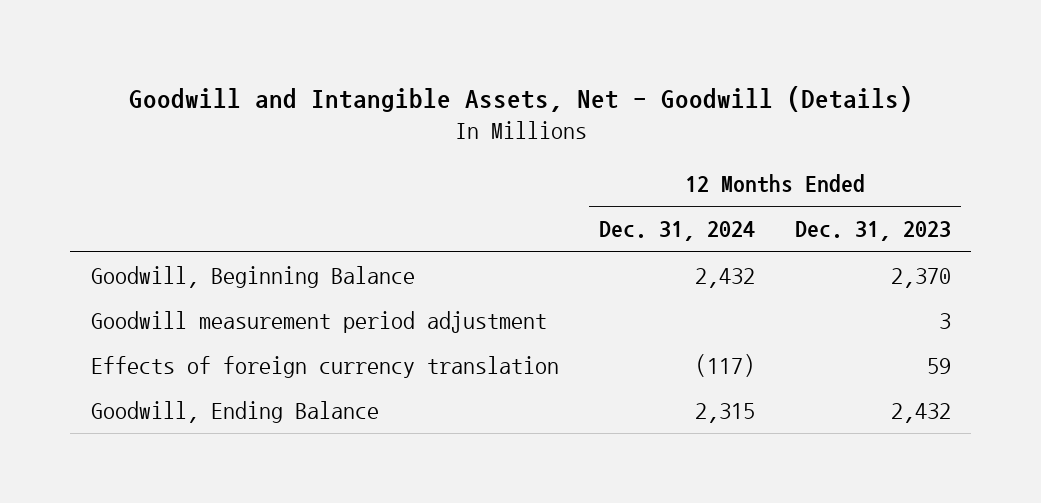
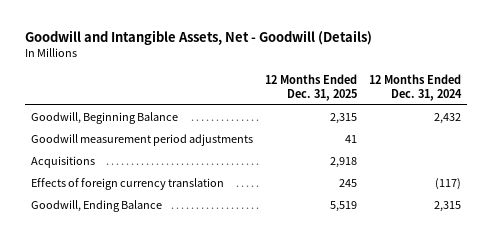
[794,221,951,242] Dec. 31, 2023 -> none
none -> [265,73,358,101] 12 Months Ended Dec. 31, 2025
[90,310,547,333] Goodwill measurement period adjustment -> [31,134,254,147] Goodwill measurement period adjustments
none -> [31,156,96,169] Acquisitions

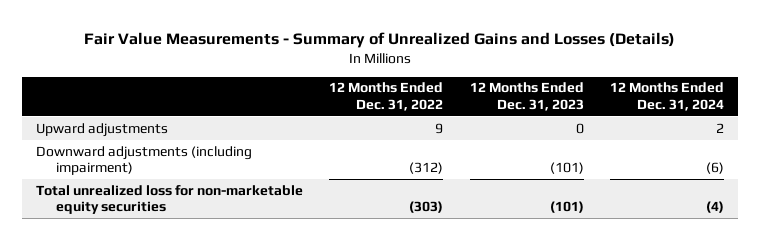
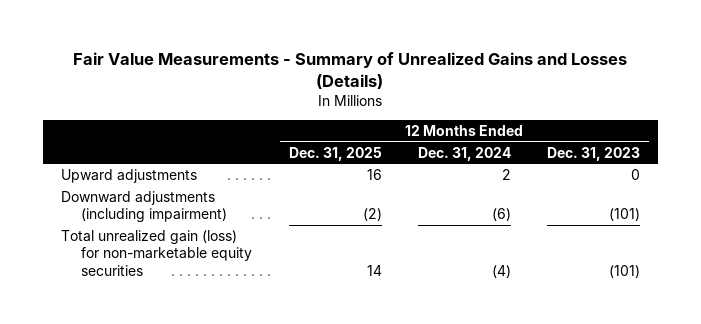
[329,82,444,112] 12 Months Ended Dec. 31, 2022 -> none
none -> [288,146,382,161] Dec. 31, 2025
[35,184,303,215] Total unrealized loss for non-marketable equity securities -> [60,229,253,276] Total unrealized gain (loss) for non-marketable equity securities

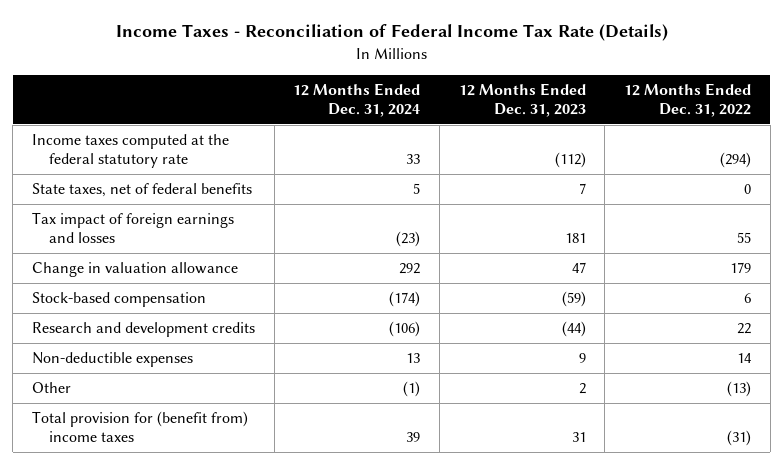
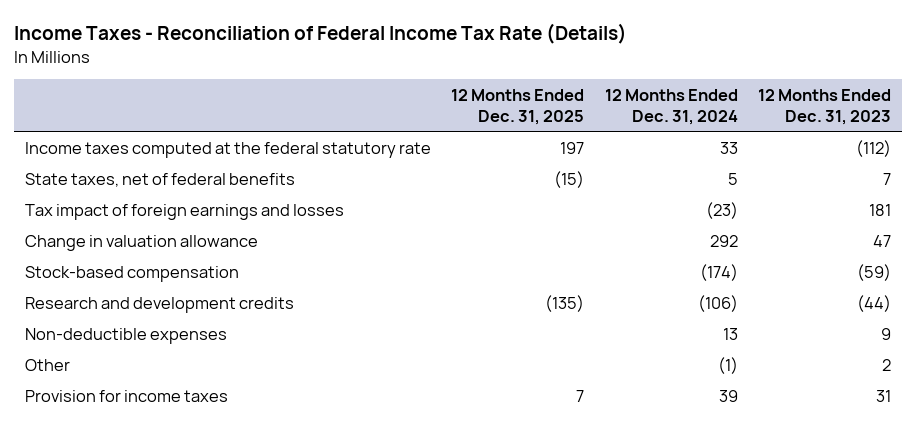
[624,82,752,117] 12 Months Ended Dec. 31, 2022 -> none
none -> [451,88,585,125] 12 Months Ended Dec. 31, 2025
[32,411,249,443] Total provision for (benefit from) income taxes -> [24,389,228,402] Provision for income taxes

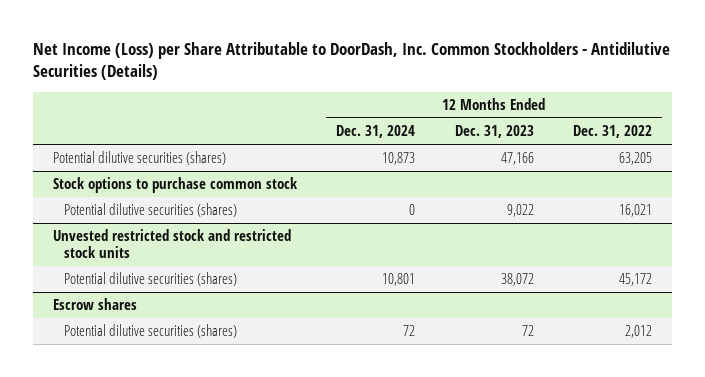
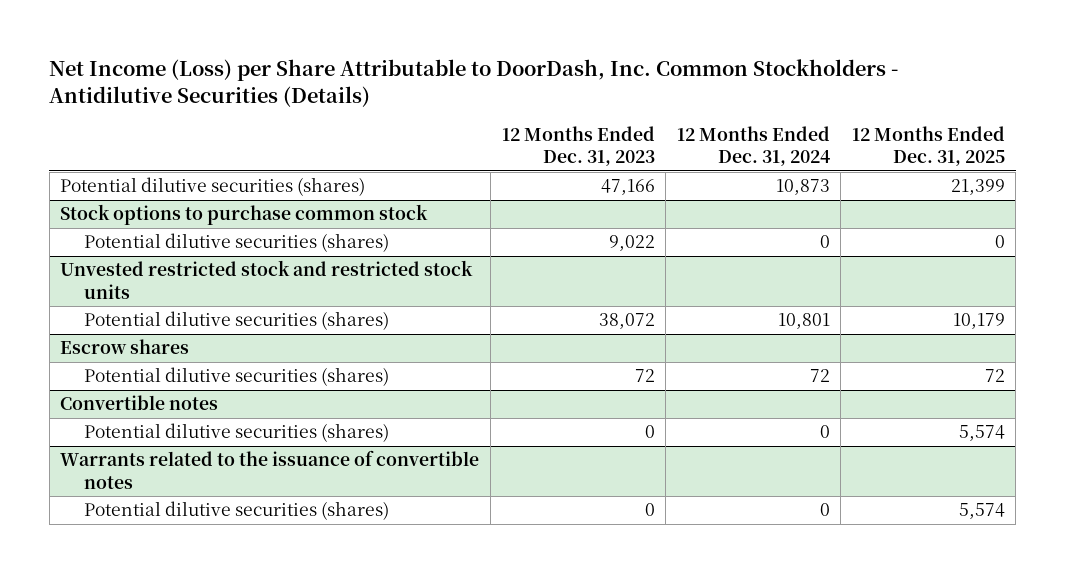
[573,125,653,139] Dec. 31, 2022 -> none
none -> [851,125,1005,167] 12 Months Ended Dec. 31, 2025
none -> [60,395,219,411] Convertible notes
none -> [83,423,389,443] Potential dilutive securities (shares)
none -> [60,450,480,489] Warrants related to the issuance of convertible notes
none -> [83,501,389,521] Potential dilutive securities (shares)

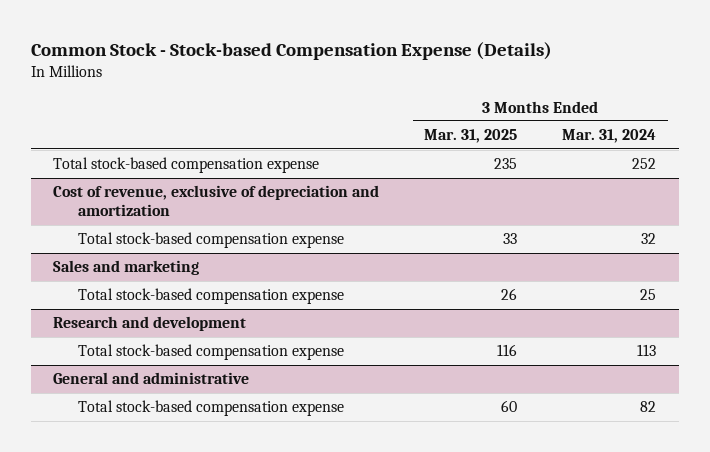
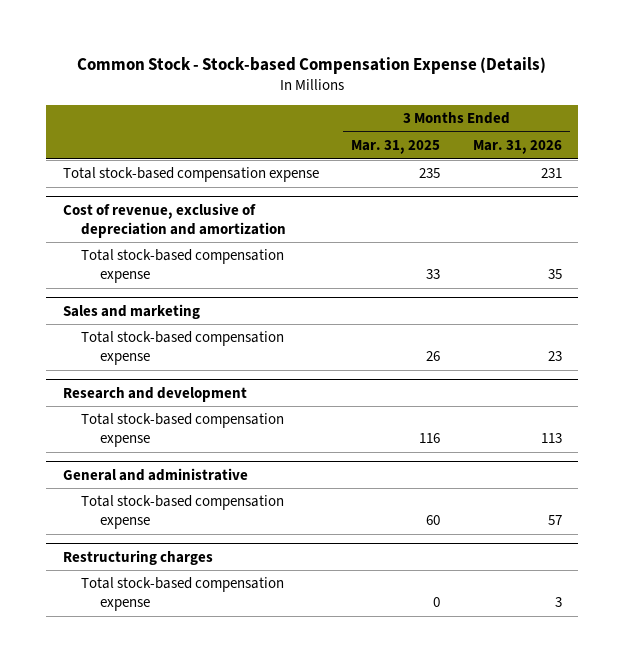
[562,129,657,144] Mar. 31, 2024 -> none
none -> [472,140,562,155] Mar. 31, 2026
none -> [62,549,213,565] Restructuring charges
none -> [81,577,285,612] Total stock-based compensation expense

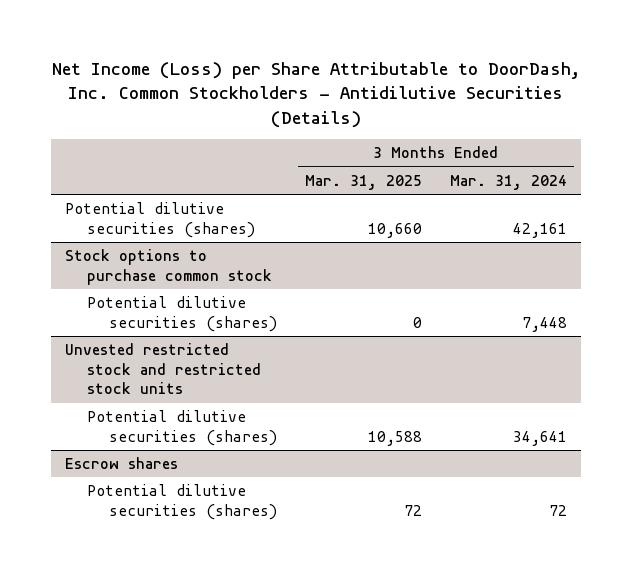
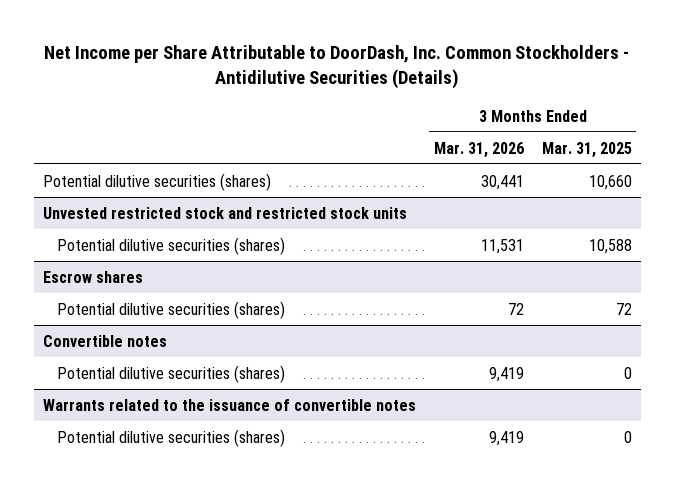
[52,62,581,128] Net Income (Loss) per Share Attributable to DoorDash, Inc. Common Stockholders - Antidilutive Securities (Details) -> [44,45,630,89] Net Income per Share Attributable to DoorDash, Inc. Common Stockholders - Antidilutive Securities (Details)
[449,174,567,190] Mar. 31, 2024 -> none
none -> [433,141,524,158] Mar. 31, 2026
[65,249,272,285] Stock options to purchase common stock -> none
[86,296,277,332] Potential dilutive securities (shares) -> none
none -> [42,334,167,347] Convertible notes
none -> [56,364,285,383] Potential dilutive securities (shares)
none -> [42,398,416,411] Warrants related to the issuance of convertible notes
none -> [56,428,285,447] Potential dilutive securities (shares)

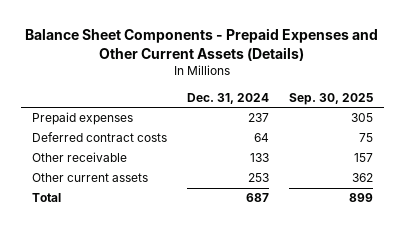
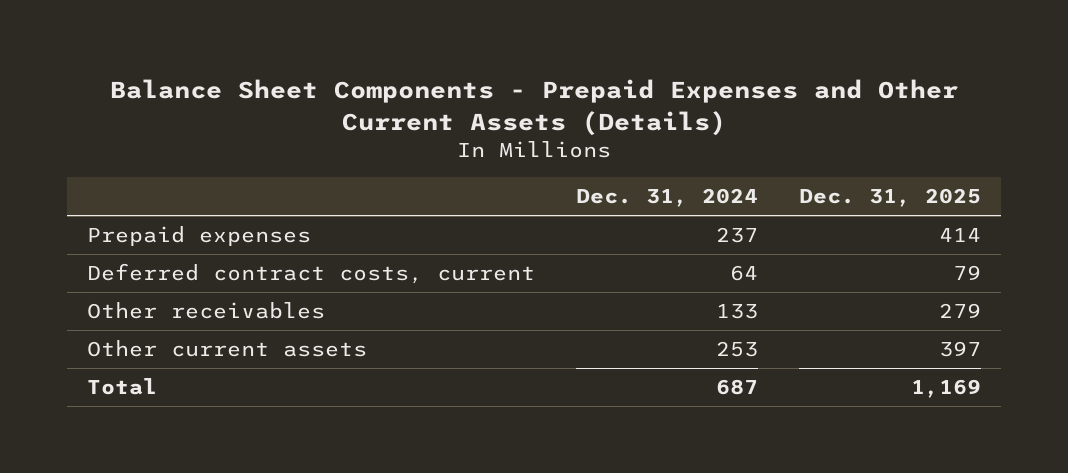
[289,92,374,105] Sep. 30, 2025 -> none
none -> [798,188,981,208] Dec. 31, 2025
[31,132,167,143] Deferred contract costs -> [87,263,536,285] Deferred contract costs, current
[31,152,127,163] Other receivable -> [87,302,326,320] Other receivables

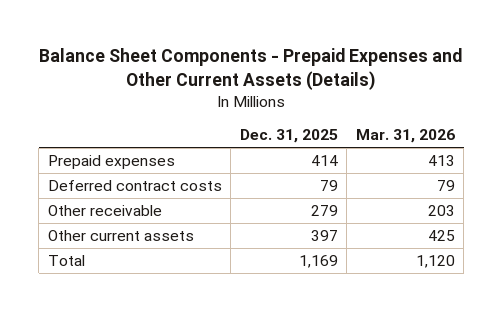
[576,188,759,208] Dec. 31, 2024 -> none
none -> [355,129,455,144] Mar. 31, 2026
[87,263,536,285] Deferred contract costs, current -> [47,180,222,192] Deferred contract costs
[87,302,326,320] Other receivables -> [47,205,162,217] Other receivable

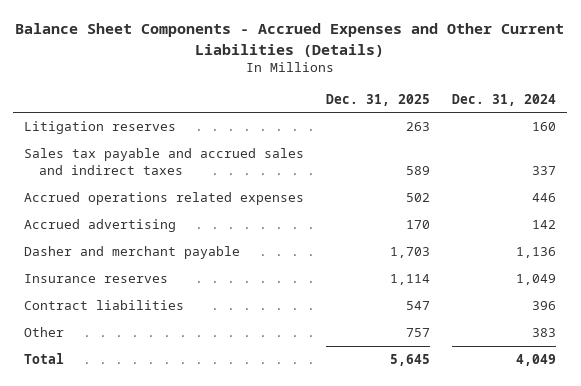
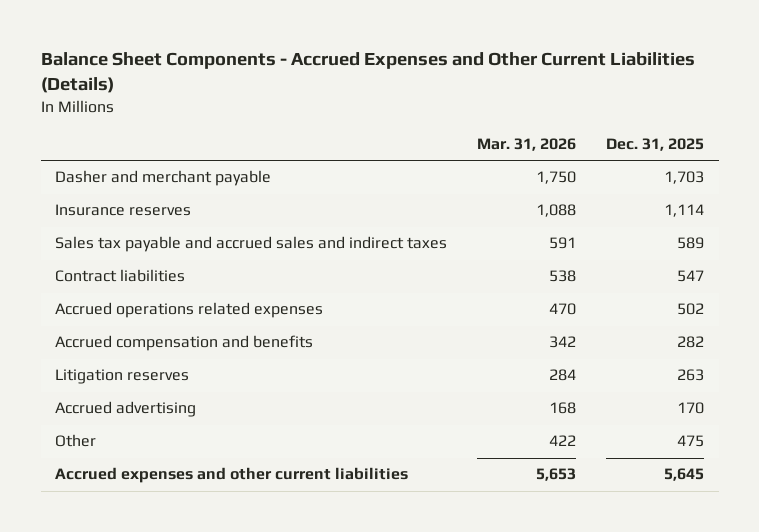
[452,93,557,106] Dec. 31, 2024 -> none
none -> [477,138,577,152] Mar. 31, 2026
[24,148,305,176] Sales tax payable and accrued sales and indirect taxes -> [55,236,448,253] Sales tax payable and accrued sales and indirect taxes
[24,192,305,206] Accrued operations related expenses -> [55,302,324,319] Accrued operations related expenses
none -> [55,335,314,352] Accrued compensation and benefits
[24,121,177,135] Litigation reserves -> [55,369,190,385] Litigation reserves
[24,219,177,233] Accrued advertising -> [55,401,197,418] Accrued advertising
[406,328,431,338] 757 -> [676,435,704,448] 475
[24,353,65,365] Total -> [55,467,409,484] Accrued expenses and other current liabilities

